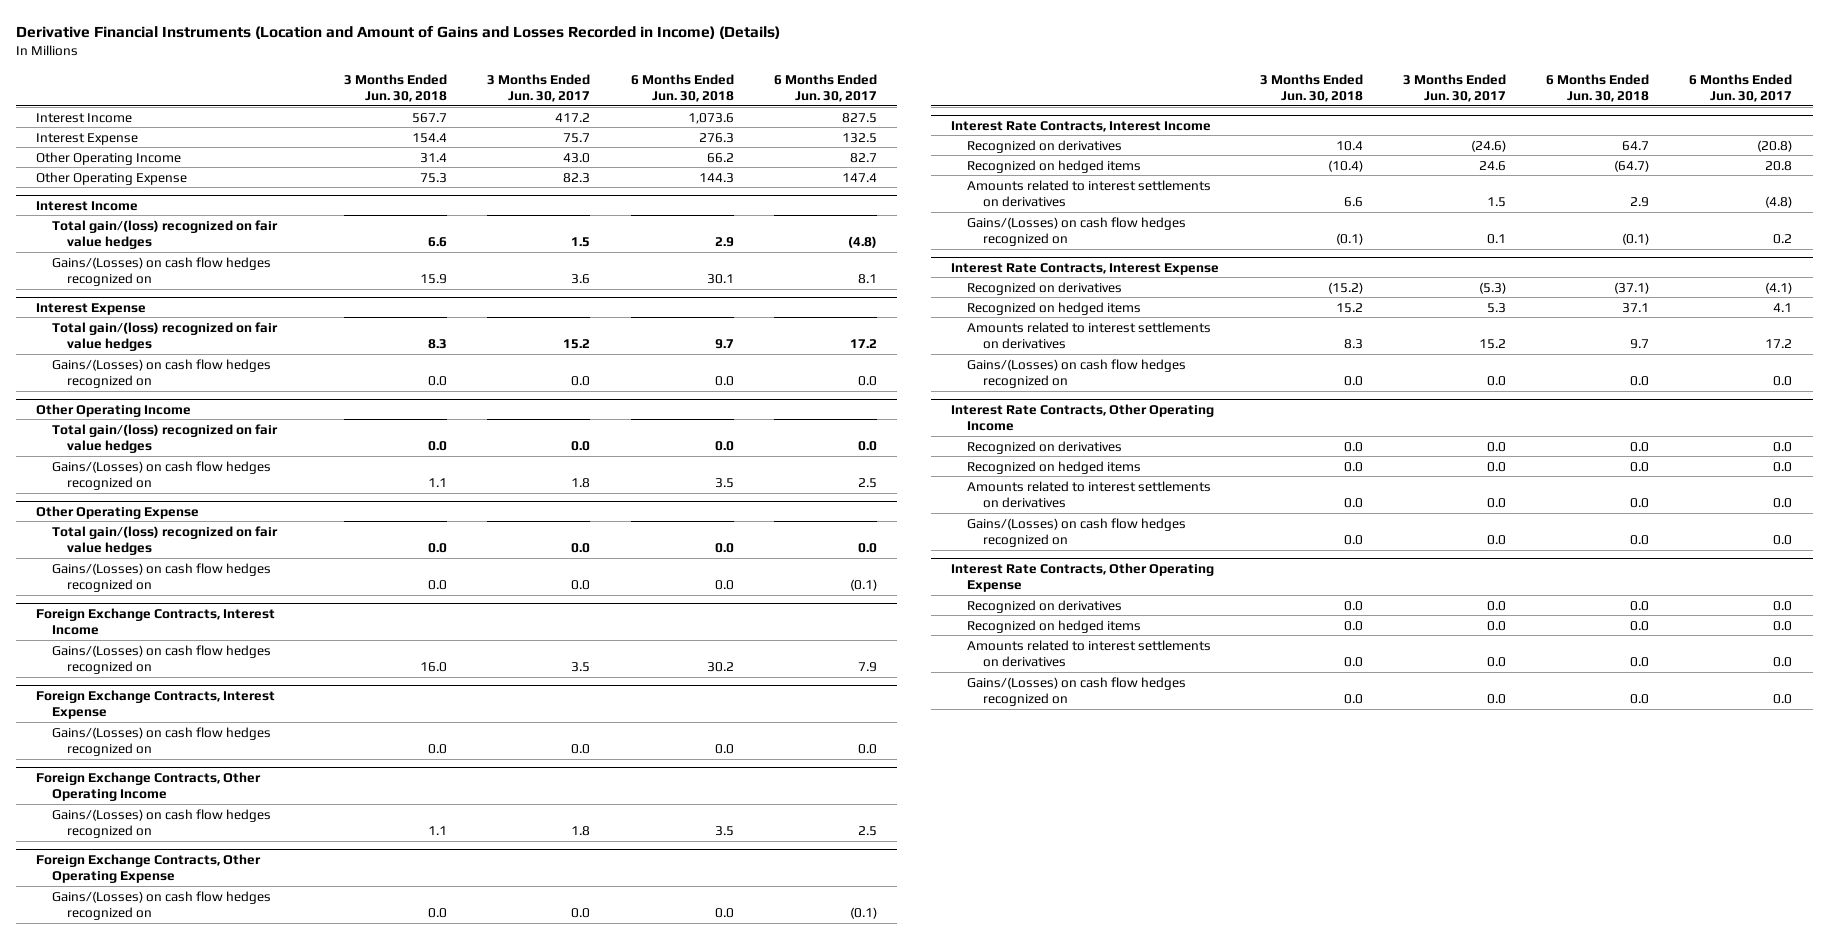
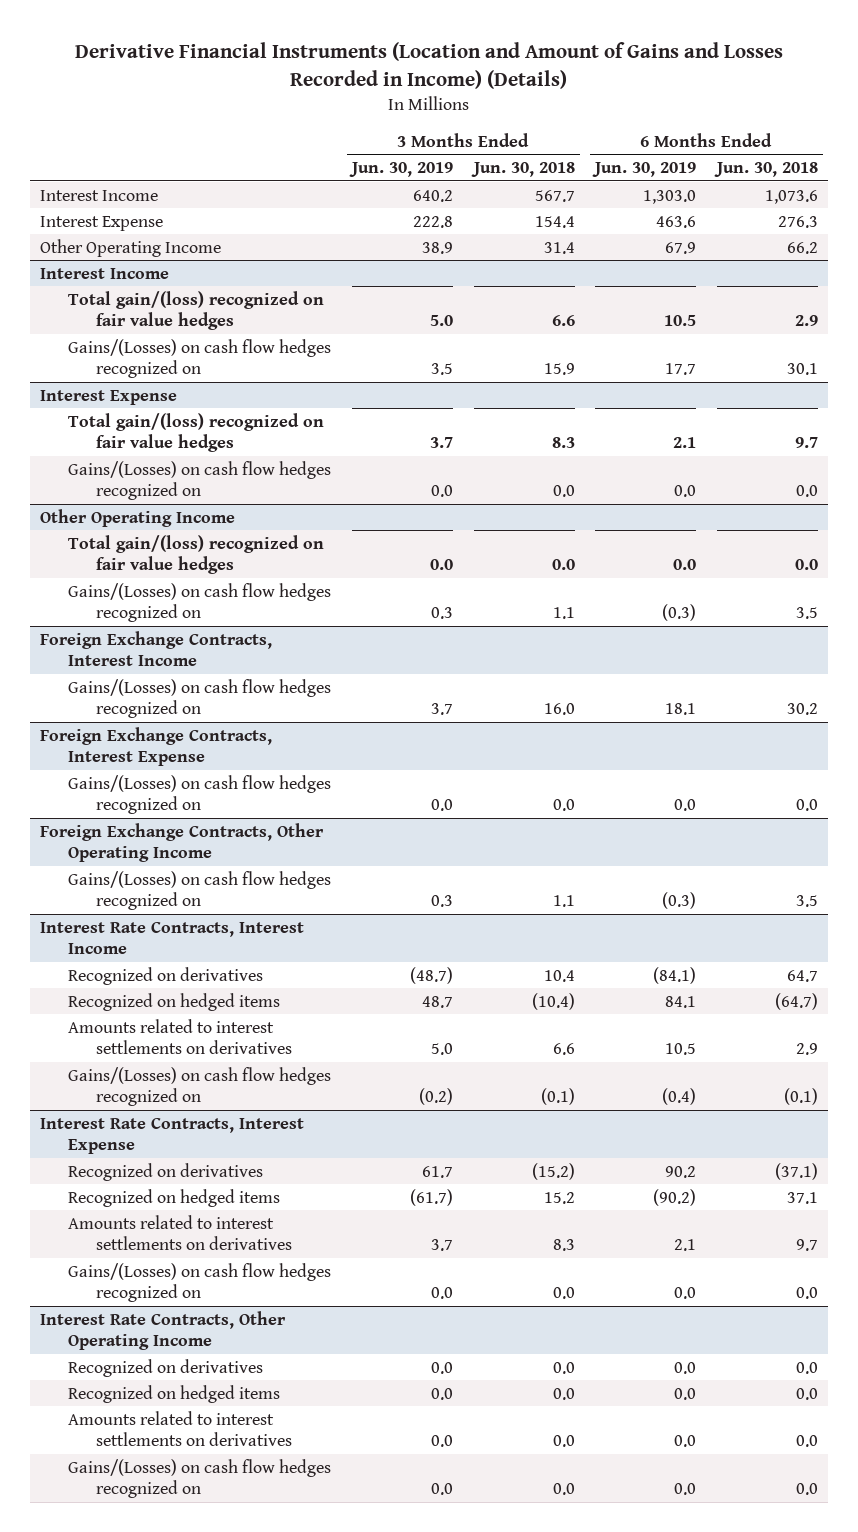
[487,73,591,102] 3 Months Ended Jun. 30, 2017 -> none
[773,73,877,102] 6 Months Ended Jun. 30, 2017 -> none
none -> [348,162,453,178] Jun. 30, 2019
none -> [592,162,697,178] Jun. 30, 2019
[35,171,187,185] Other Operating Expense -> none
[35,505,199,519] Other Operating Expense -> none
[51,525,278,555] Total gain/(loss) recognized on fair value hedges -> none
[51,562,271,592] Gains/(Losses) on cash flow hedges recognized on -> none
[35,853,261,883] Foreign Exchange Contracts, Other Operating Expense -> none
[51,890,271,920] Gains/(Losses) on cash flow hedges recognized on -> none
[951,562,1215,592] Interest Rate Contracts, Other Operating Expense -> none
[967,599,1123,613] Recognized on derivatives -> none
[967,619,1142,633] Recognized on hedged items -> none
[967,639,1212,667] Amounts related to interest settlements on derivatives -> none
[967,676,1187,706] Gains/(Losses) on cash flow hedges recognized on -> none

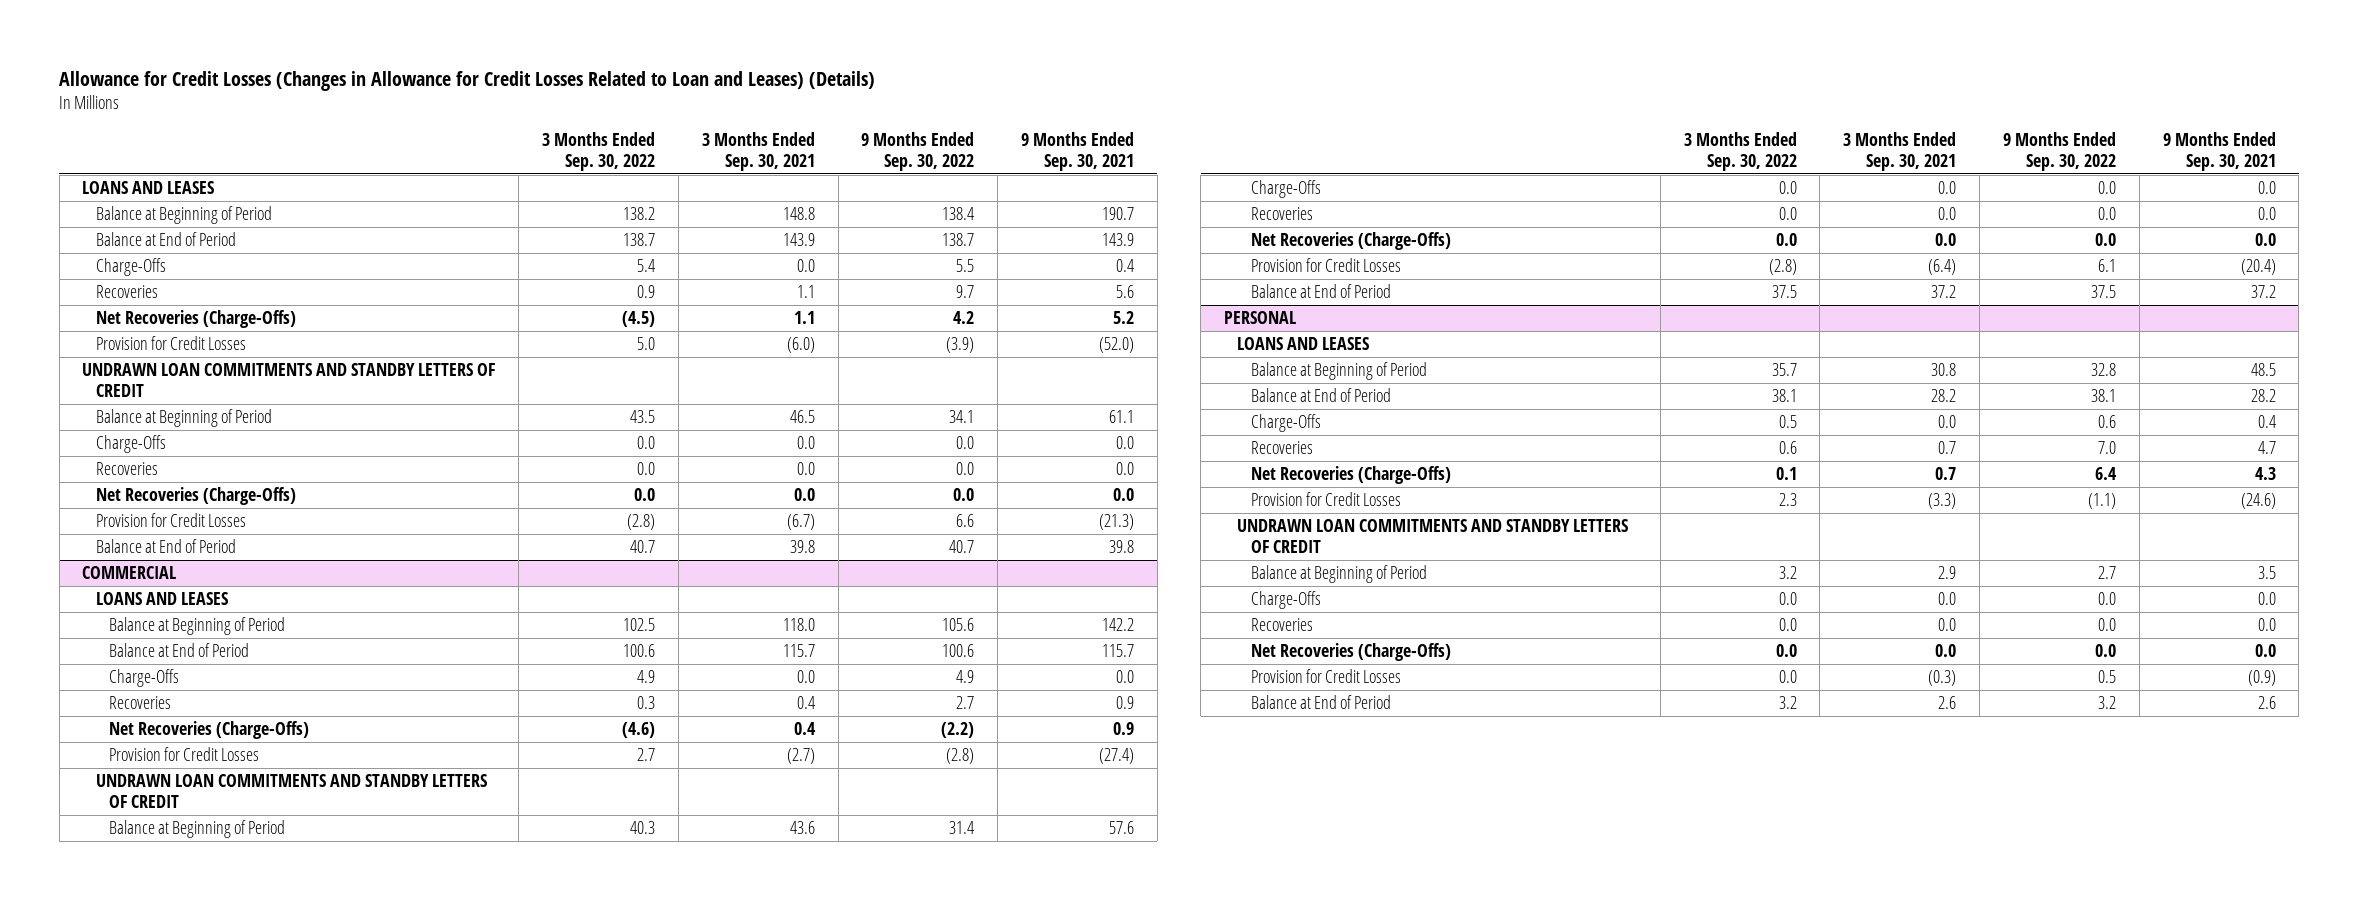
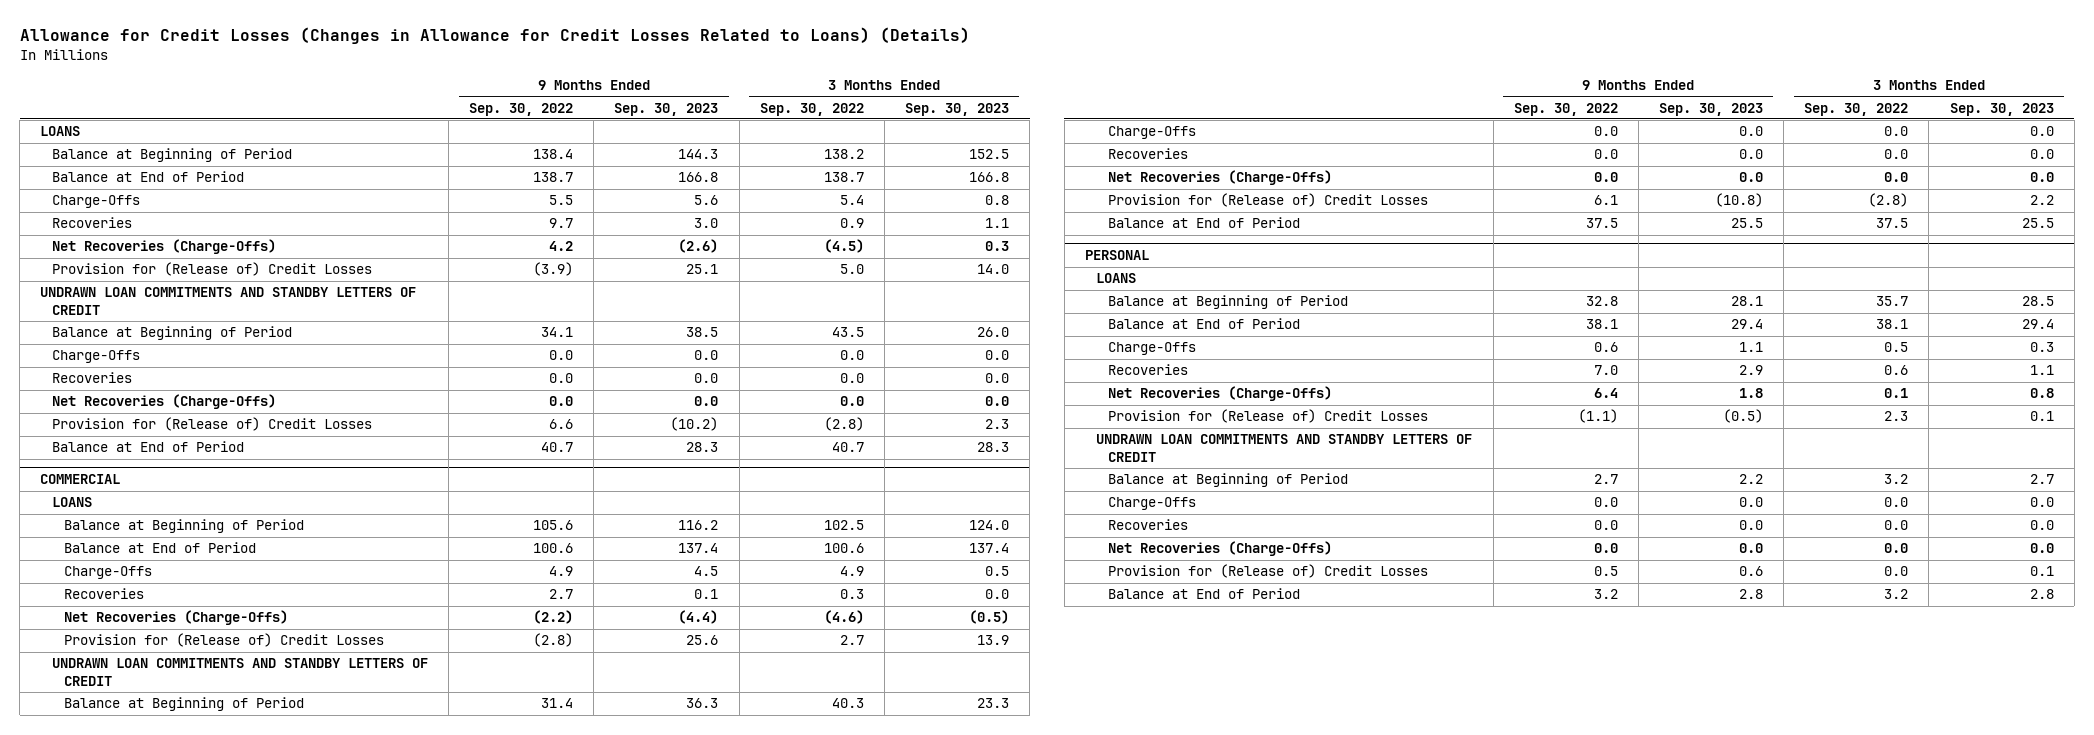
[59,70,876,91] Allowance for Credit Losses (Changes in Allowance for Credit Losses Related to Loan and Leases) (Details) -> [19,26,970,44] Allowance for Credit Losses (Changes in Allowance for Credit Losses Related to Loans) (Details)
[701,131,815,171] 3 Months Ended Sep. 30, 2021 -> none
[1021,131,1135,171] 9 Months Ended Sep. 30, 2021 -> none
none -> [614,102,719,116] Sep. 30, 2023
none -> [905,102,1010,116] Sep. 30, 2023
[82,181,215,195] LOANS AND LEASES -> [40,126,81,137] LOANS
[95,336,246,351] Provision for Credit Losses -> [51,262,372,277] Provision for (Release of) Credit Losses
[95,513,246,528] Provision for Credit Losses -> [51,417,372,432] Provision for (Release of) Credit Losses
[95,592,228,606] LOANS AND LEASES -> [51,497,92,508] LOANS
[108,747,259,762] Provision for Credit Losses -> [63,633,384,648] Provision for (Release of) Credit Losses
[1250,258,1401,273] Provision for Credit Losses -> [1108,193,1429,208] Provision for (Release of) Credit Losses
[1237,337,1370,351] LOANS AND LEASES -> [1096,273,1137,284] LOANS
[1250,492,1401,507] Provision for Credit Losses -> [1108,409,1429,424] Provision for (Release of) Credit Losses
[1250,669,1401,684] Provision for Credit Losses -> [1108,564,1429,579] Provision for (Release of) Credit Losses

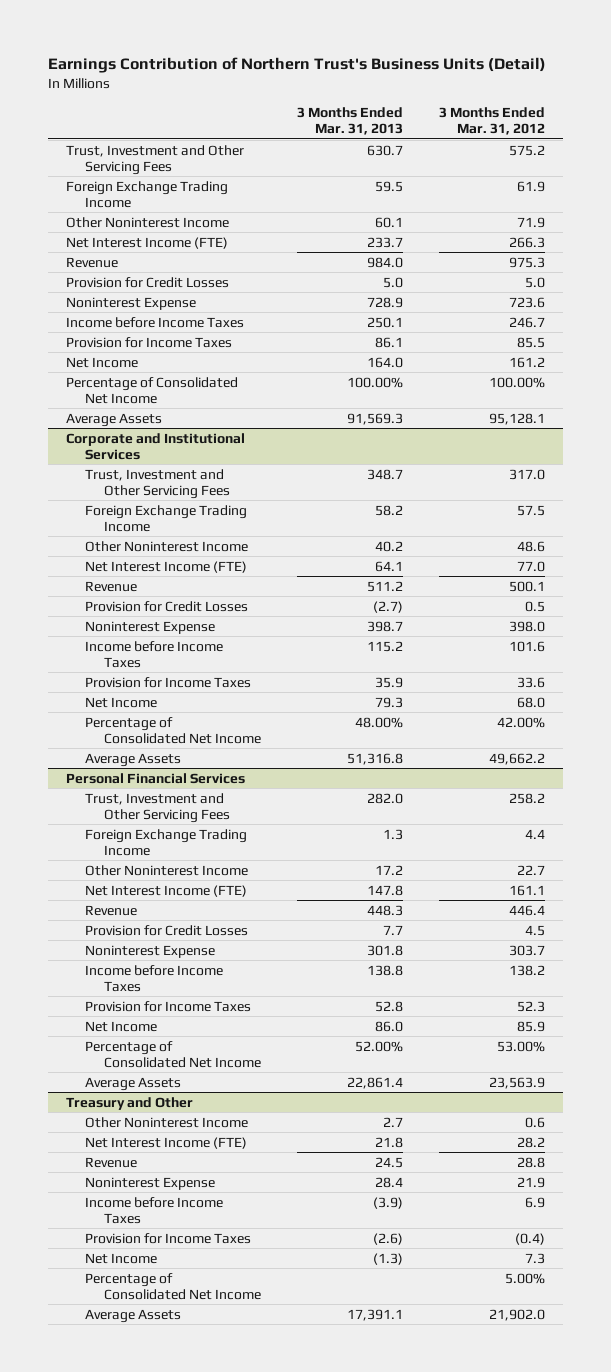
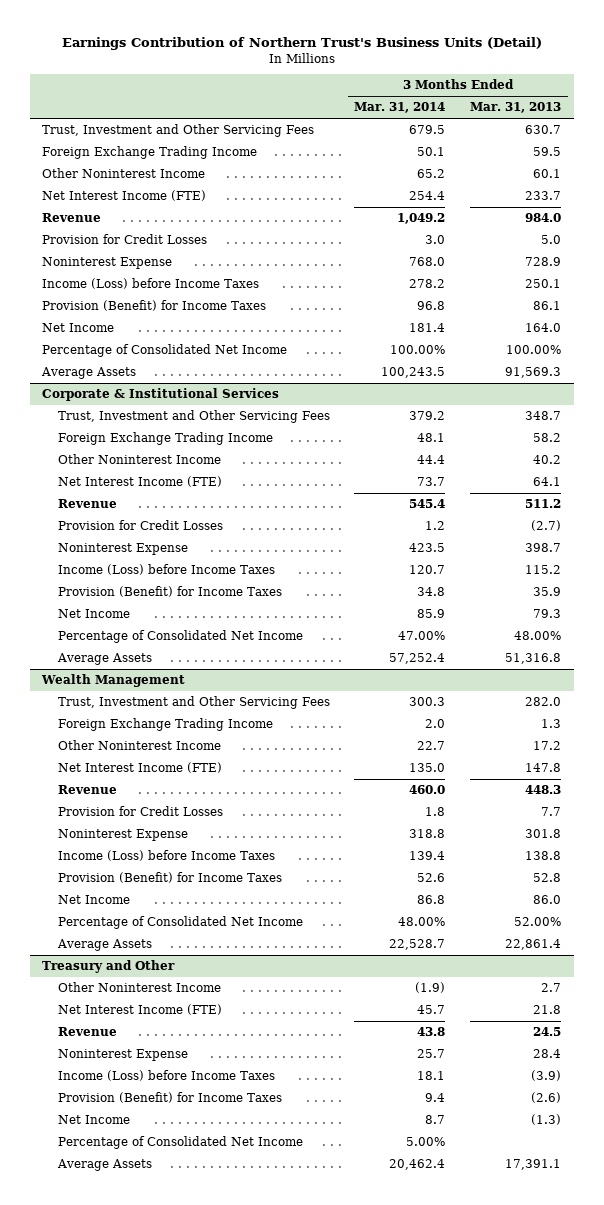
[439,107,546,136] 3 Months Ended Mar. 31, 2012 -> none
none -> [354,102,446,114] Mar. 31, 2014
[65,316,244,328] Income before Income Taxes -> [42,278,260,290] Income (Loss) before Income Taxes
[65,336,232,348] Provision for Income Taxes -> [42,300,267,312] Provision (Benefit) for Income Taxes
[65,432,245,460] Corporate and Institutional Services -> [42,388,280,402] Corporate & Institutional Services
[84,640,223,668] Income before Income Taxes -> [57,564,275,576] Income (Loss) before Income Taxes
[84,676,251,688] Provision for Income Taxes -> [57,586,282,598] Provision (Benefit) for Income Taxes
[65,772,245,784] Personal Financial Services -> none
none -> [41,674,186,688] Wealth Management
[84,964,223,992] Income before Income Taxes -> [57,850,275,862] Income (Loss) before Income Taxes
[84,1000,251,1012] Provision for Income Taxes -> [57,872,282,884] Provision (Benefit) for Income Taxes
[84,1196,223,1224] Income before Income Taxes -> [57,1070,275,1082] Income (Loss) before Income Taxes
[84,1232,251,1244] Provision for Income Taxes -> [57,1092,282,1104] Provision (Benefit) for Income Taxes

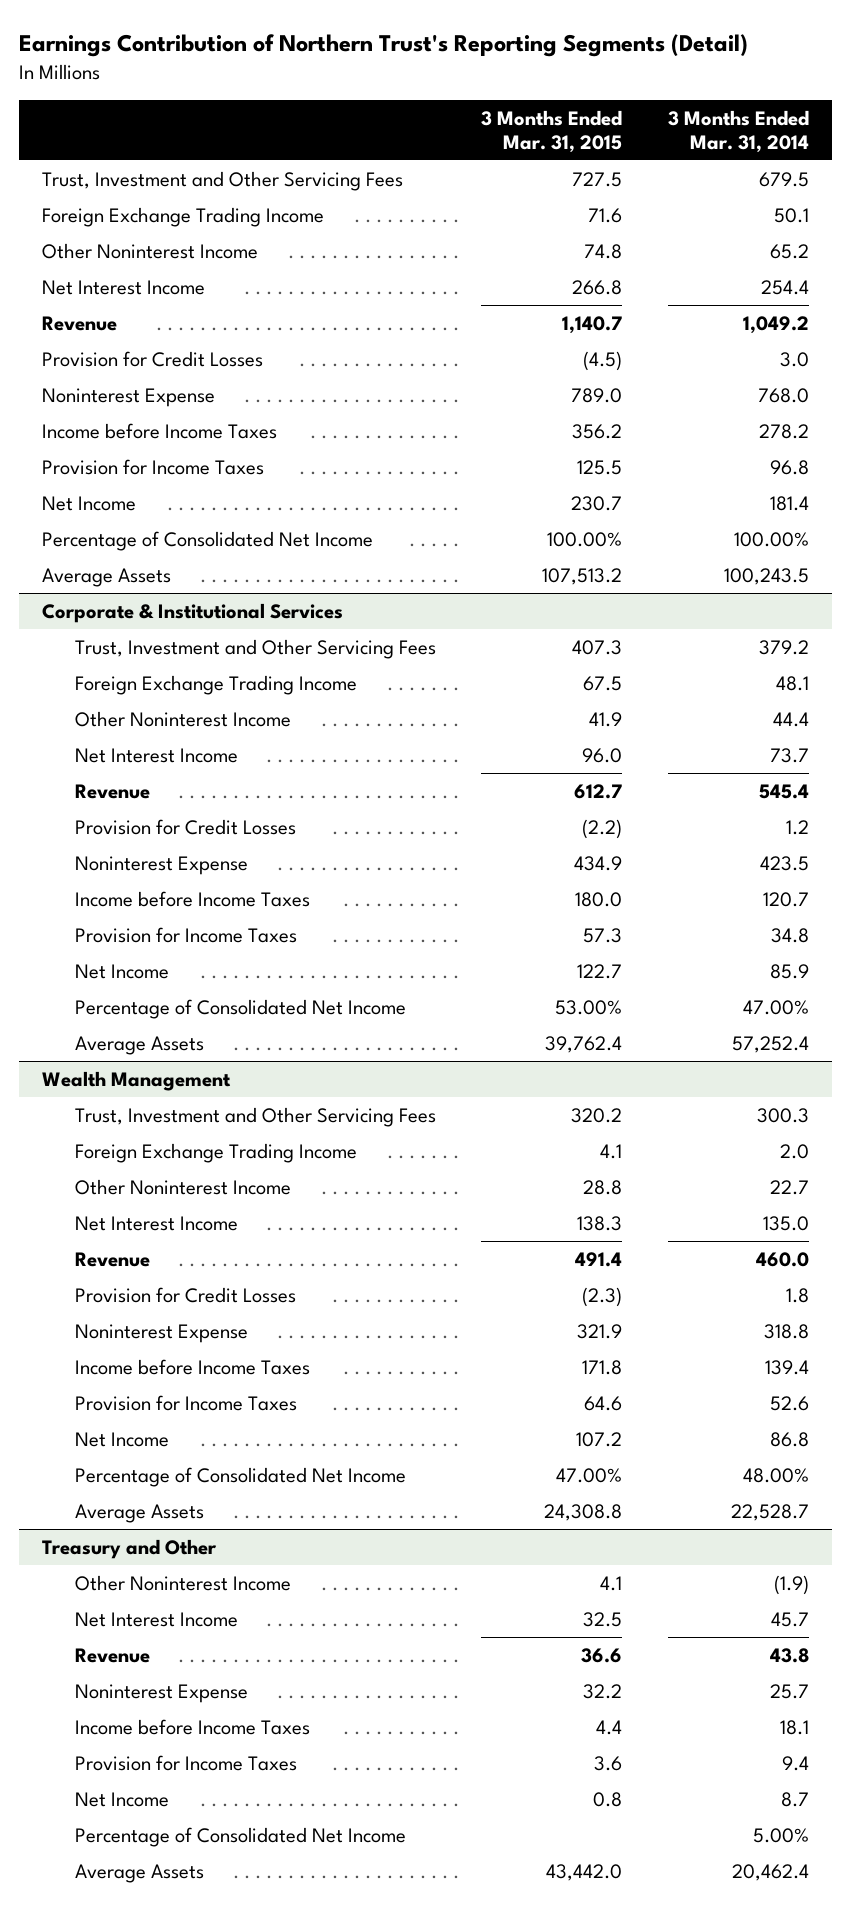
[61,37,542,51] Earnings Contribution of Northern Trust's Business Units (Detail) -> [19,34,749,58] Earnings Contribution of Northern Trust's Reporting Segments (Detail)
[470,102,562,114] Mar. 31, 2013 -> none
none -> [481,109,623,153] 3 Months Ended Mar. 31, 2015
[42,190,207,202] Net Interest Income (FTE) -> [42,279,206,295] Net Interest Income
[42,278,260,290] Income (Loss) before Income Taxes -> [42,422,278,439] Income before Income Taxes
[42,300,267,312] Provision (Benefit) for Income Taxes -> [42,458,265,475] Provision for Income Taxes
[57,476,222,488] Net Interest Income (FTE) -> [74,747,238,763] Net Interest Income
[57,564,275,576] Income (Loss) before Income Taxes -> [74,890,310,907] Income before Income Taxes
[57,586,282,598] Provision (Benefit) for Income Taxes -> [74,926,297,943] Provision for Income Taxes
[57,762,222,774] Net Interest Income (FTE) -> [74,1215,238,1231] Net Interest Income
[57,850,275,862] Income (Loss) before Income Taxes -> [74,1358,310,1375] Income before Income Taxes
[57,872,282,884] Provision (Benefit) for Income Taxes -> [74,1394,297,1411] Provision for Income Taxes
[57,1004,222,1016] Net Interest Income (FTE) -> [74,1611,238,1627] Net Interest Income
[57,1070,275,1082] Income (Loss) before Income Taxes -> [74,1718,310,1735] Income before Income Taxes
[57,1092,282,1104] Provision (Benefit) for Income Taxes -> [74,1754,297,1771] Provision for Income Taxes

